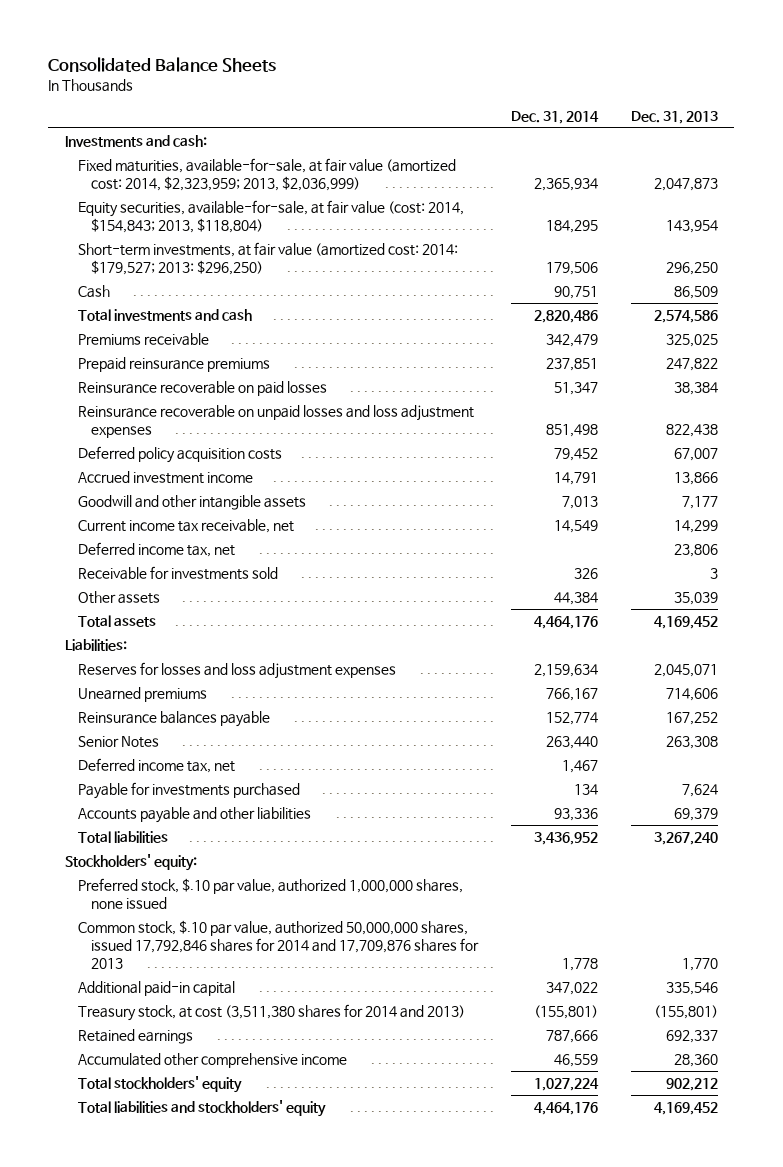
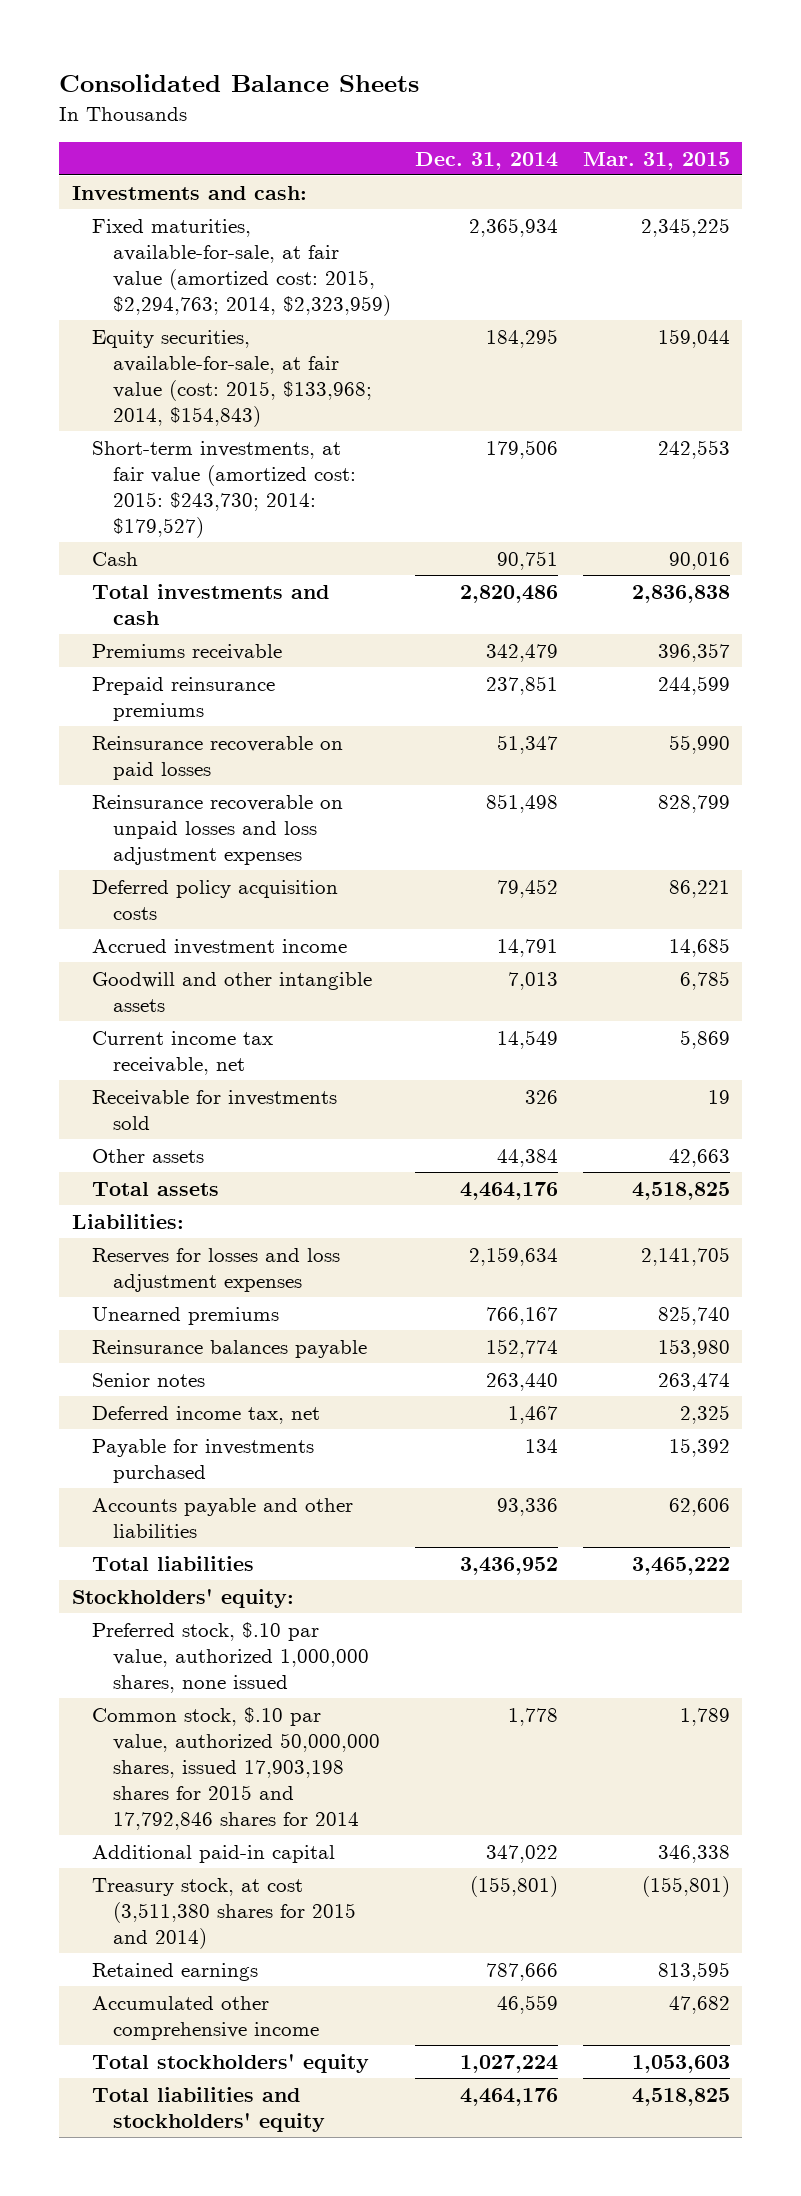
[630,111,718,125] Dec. 31, 2013 -> none
none -> [582,151,730,170] Mar. 31, 2015
[77,158,456,192] Fixed maturities, available-for-sale, at fair value (amortized cost: 2014, $2,323,959; 2013, $2,036,999) -> [92,218,391,317] Fixed maturities, available-for-sale, at fair value (amortized cost: 2015, $2,294,763; 2014, $2,323,959)
[77,200,464,234] Equity securities, available-for-sale, at fair value (cost: 2014, $154,843; 2013, $118,804) -> [92,329,372,428] Equity securities, available-for-sale, at fair value (cost: 2015, $133,968; 2014, $154,843)
[77,242,458,276] Short-term investments, at fair value (amortized cost: 2014: $179,527; 2013: $296,250) -> [92,440,356,539] Short-term investments, at fair value (amortized cost: 2015: $243,730; 2014: $179,527)
[77,542,235,558] Deferred income tax, net -> none
[77,736,159,749] Senior Notes -> [92,1372,206,1387] Senior notes
[77,920,479,970] Common stock, $.10 par value, authorized 50,000,000 shares, issued 17,792,846 shares for 2014 and 17,709,876 shares for 2013 -> [92,1706,380,1831] Common stock, $.10 par value, authorized 50,000,000 shares, issued 17,903,198 shares for 2015 and 17,792,846 shares for 2014
[77,1004,465,1022] Treasury stock, at cost (3,511,380 shares for 2014 and 2013) -> [92,1877,356,1949] Treasury stock, at cost (3,511,380 shares for 2015 and 2014)

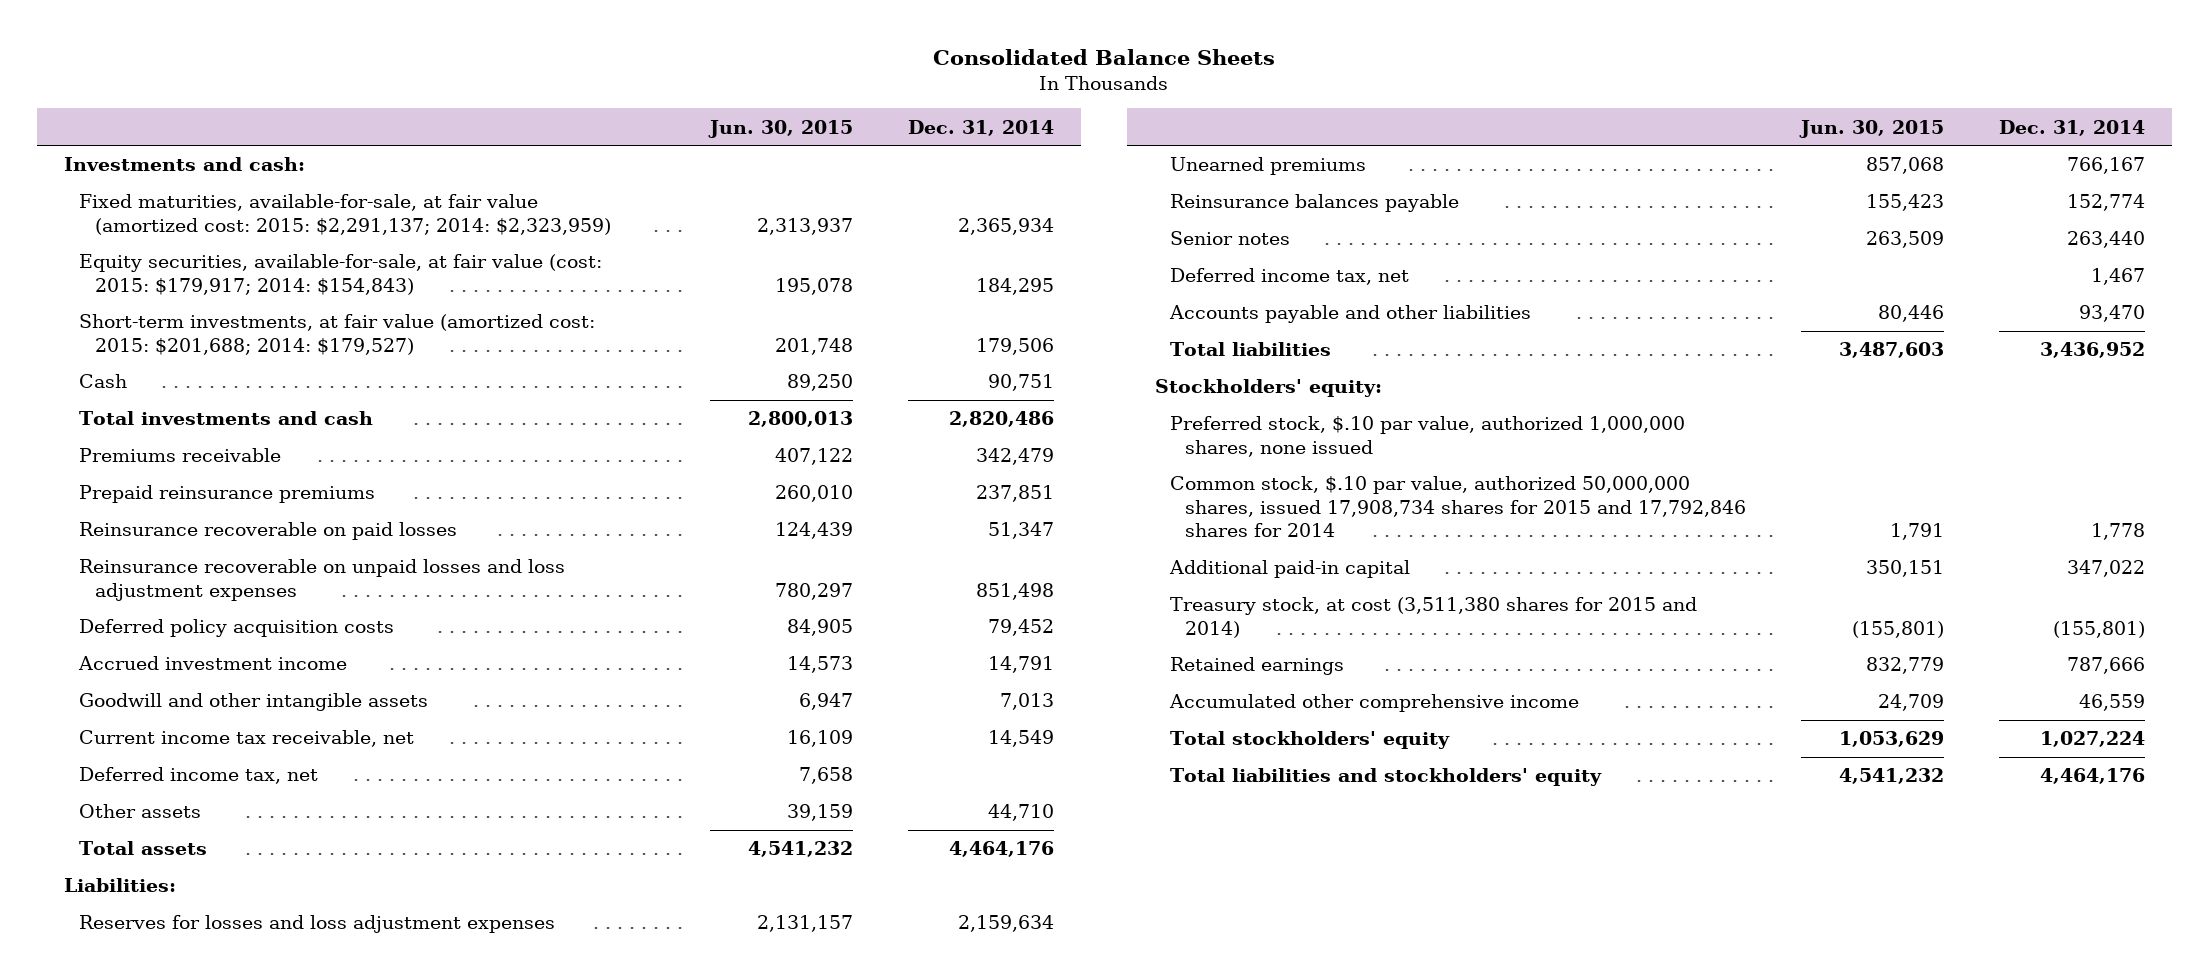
[582,151,730,170] Mar. 31, 2015 -> none
none -> [708,119,854,138] Jun. 30, 2015
[92,218,391,317] Fixed maturities, available-for-sale, at fair value (amortized cost: 2015, $2,294,763; 2014, $2,323,959) -> [79,194,611,235] Fixed maturities, available-for-sale, at fair value (amortized cost: 2015: $2,291,137; 2014: $2,323,959)
[92,329,372,428] Equity securities, available-for-sale, at fair value (cost: 2015, $133,968; 2014, $154,843) -> [79,254,603,295] Equity securities, available-for-sale, at fair value (cost: 2015: $179,917; 2014: $154,843)
[92,440,356,539] Short-term investments, at fair value (amortized cost: 2015: $243,730; 2014: $179,527) -> [79,314,596,355] Short-term investments, at fair value (amortized cost: 2015: $201,688; 2014: $179,527)
[92,1089,338,1130] Receivable for investments sold -> none
none -> [79,767,319,785] Deferred income tax, net
[497,1148,559,1167] 44,384 -> [988,804,1055,822] 44,710
[92,1438,315,1483] Payable for investments purchased -> none
[497,1497,559,1516] 93,336 -> [2078,305,2145,323] 93,470
[92,1706,380,1831] Common stock, $.10 par value, authorized 50,000,000 shares, issued 17,903,198 shares for 2015 and 17,792,846 shares for 2014 -> [1170,476,1747,538] Common stock, $.10 par value, authorized 50,000,000 shares, issued 17,908,734 shares for 2015 and 17,792,846 shares for 2014

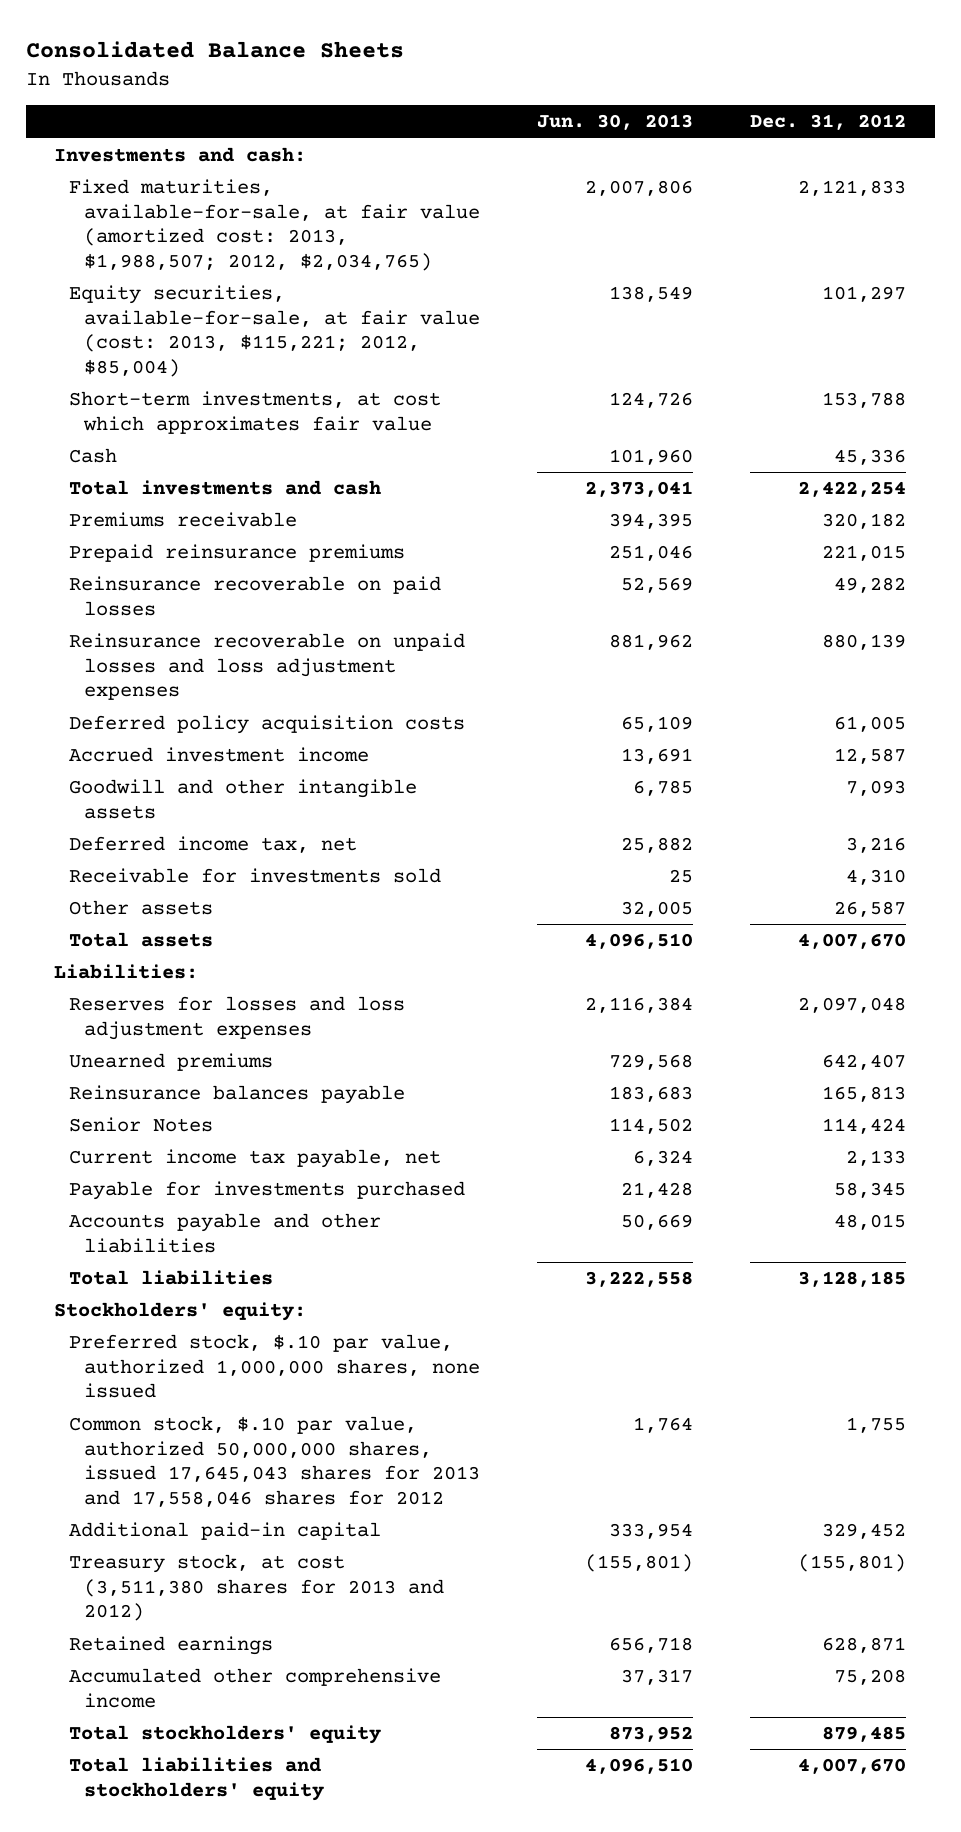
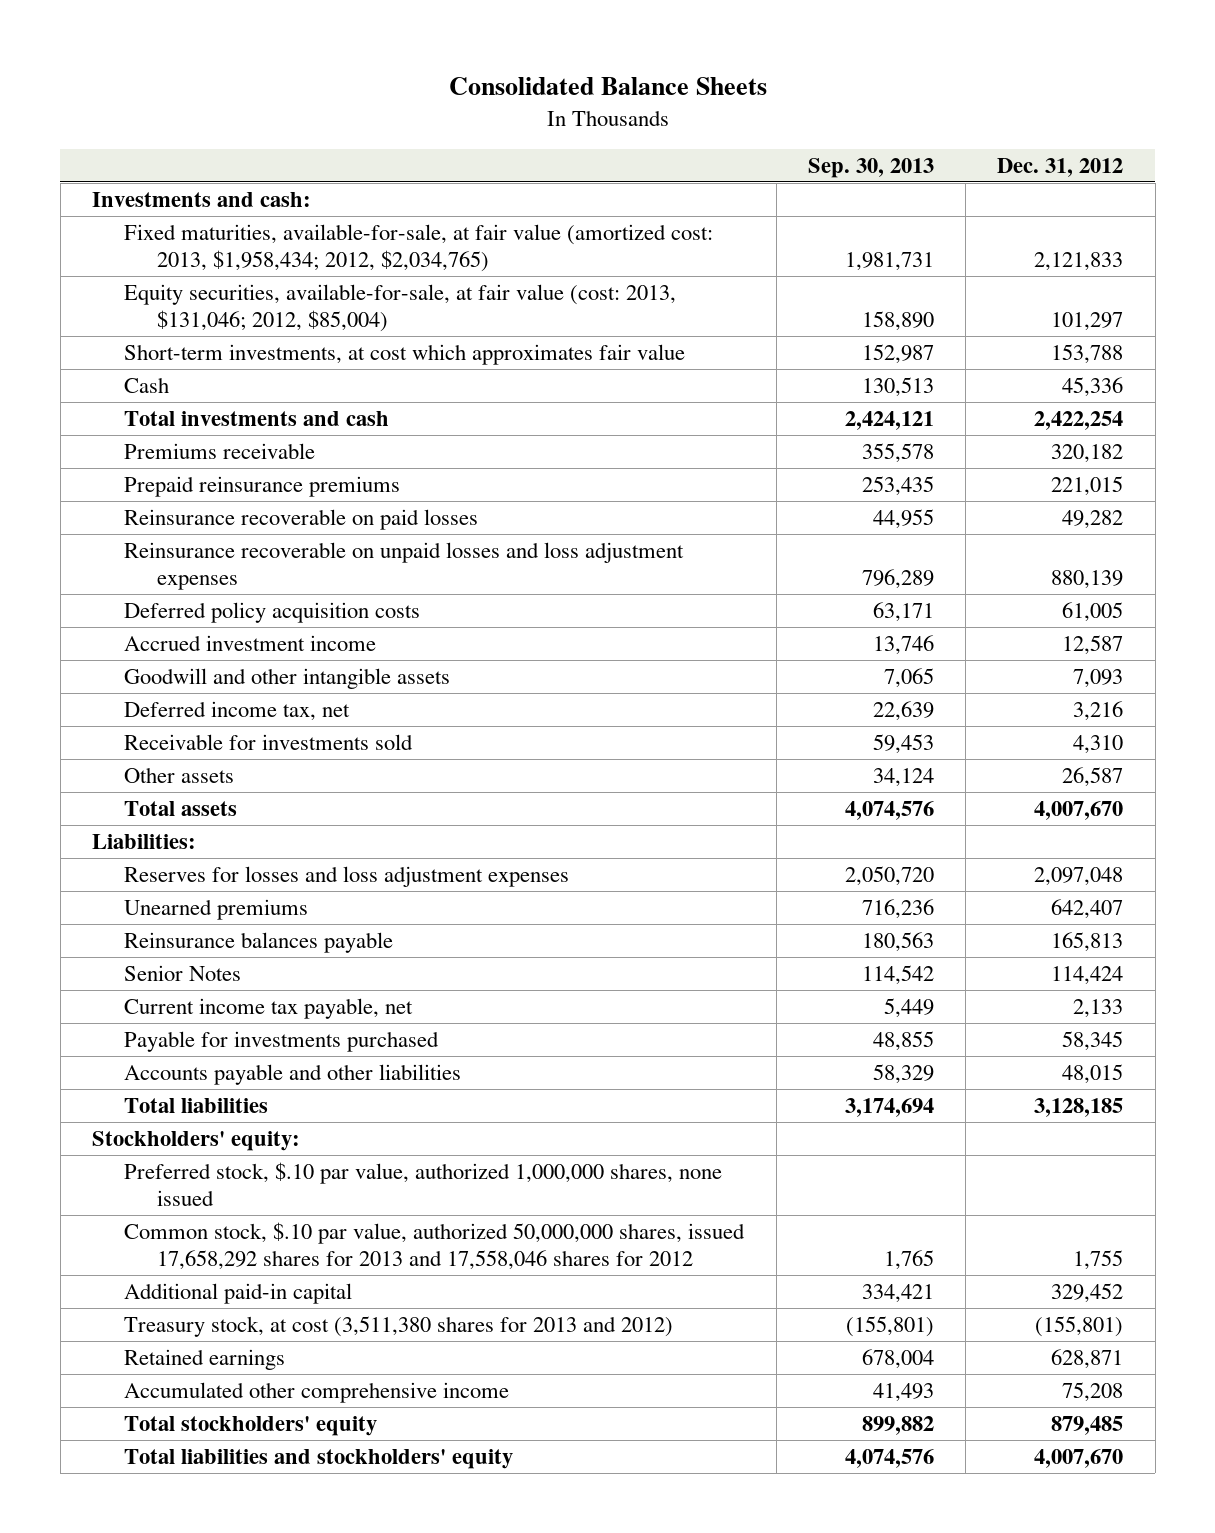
[537,114,694,131] Jun. 30, 2013 -> none
none -> [807,157,934,178] Sep. 30, 2013
[69,179,481,271] Fixed maturities, available-for-sale, at fair value (amortized cost: 2013, $1,988,507; 2012, $2,034,765) -> [124,223,714,272] Fixed maturities, available-for-sale, at fair value (amortized cost: 2013, $1,958,434; 2012, $2,034,765)
[69,285,481,377] Equity securities, available-for-sale, at fair value (cost: 2013, $115,221; 2012, $85,004) -> [124,283,677,332] Equity securities, available-for-sale, at fair value (cost: 2013, $131,046; 2012, $85,004)
[69,1416,481,1507] Common stock, $.10 par value, authorized 50,000,000 shares, issued 17,645,043 shares for 2013 and 17,558,046 shares for 2012 -> [124,1221,746,1270] Common stock, $.10 par value, authorized 50,000,000 shares, issued 17,658,292 shares for 2013 and 17,558,046 shares for 2012

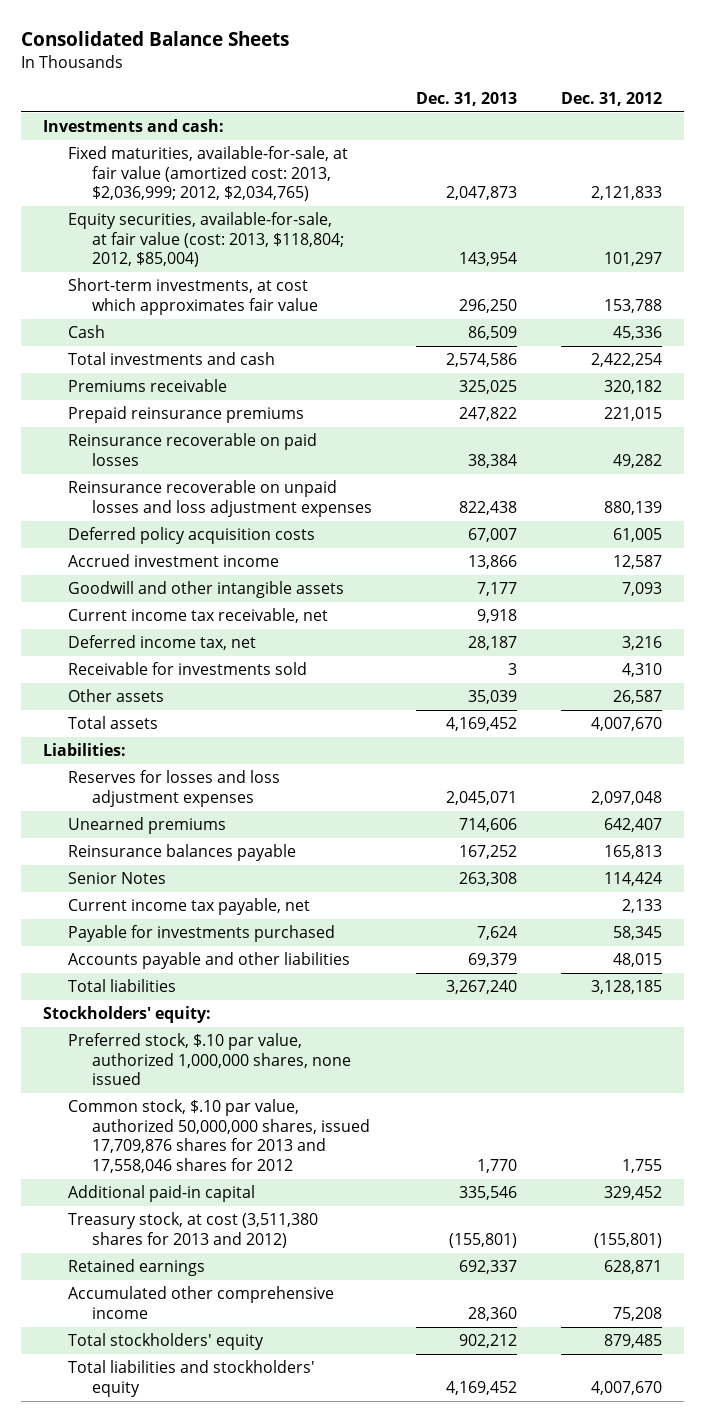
[807,157,934,178] Sep. 30, 2013 -> none
none -> [416,91,518,106] Dec. 31, 2013
[124,223,714,272] Fixed maturities, available-for-sale, at fair value (amortized cost: 2013, $1,958,434; 2012, $2,034,765) -> [67,146,348,202] Fixed maturities, available-for-sale, at fair value (amortized cost: 2013, $2,036,999; 2012, $2,034,765)
[124,283,677,332] Equity securities, available-for-sale, at fair value (cost: 2013, $131,046; 2012, $85,004) -> [67,212,345,268] Equity securities, available-for-sale, at fair value (cost: 2013, $118,804; 2012, $85,004)
none -> [67,608,328,624] Current income tax receivable, net
[124,1221,746,1270] Common stock, $.10 par value, authorized 50,000,000 shares, issued 17,658,292 shares for 2013 and 17,558,046 shares for 2012 -> [67,1099,371,1173] Common stock, $.10 par value, authorized 50,000,000 shares, issued 17,709,876 shares for 2013 and 17,558,046 shares for 2012

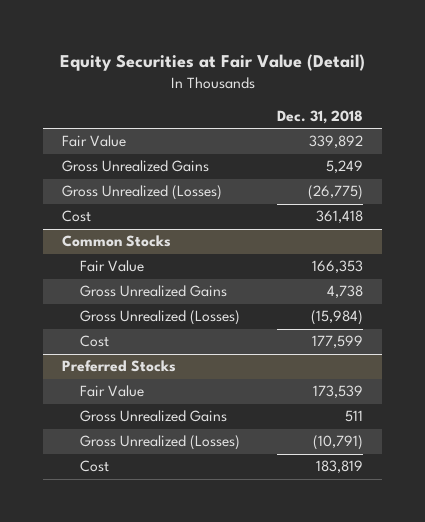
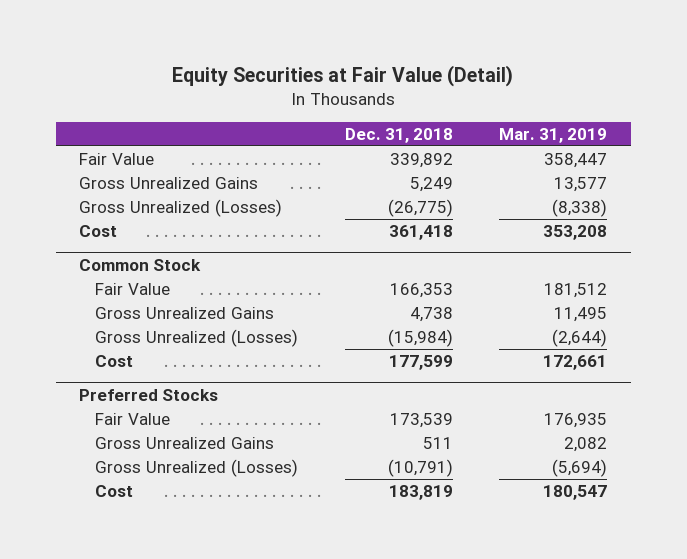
none -> [499,127,608,143] Mar. 31, 2019
[61,235,171,248] Common Stocks -> [79,258,202,271] Common Stock

